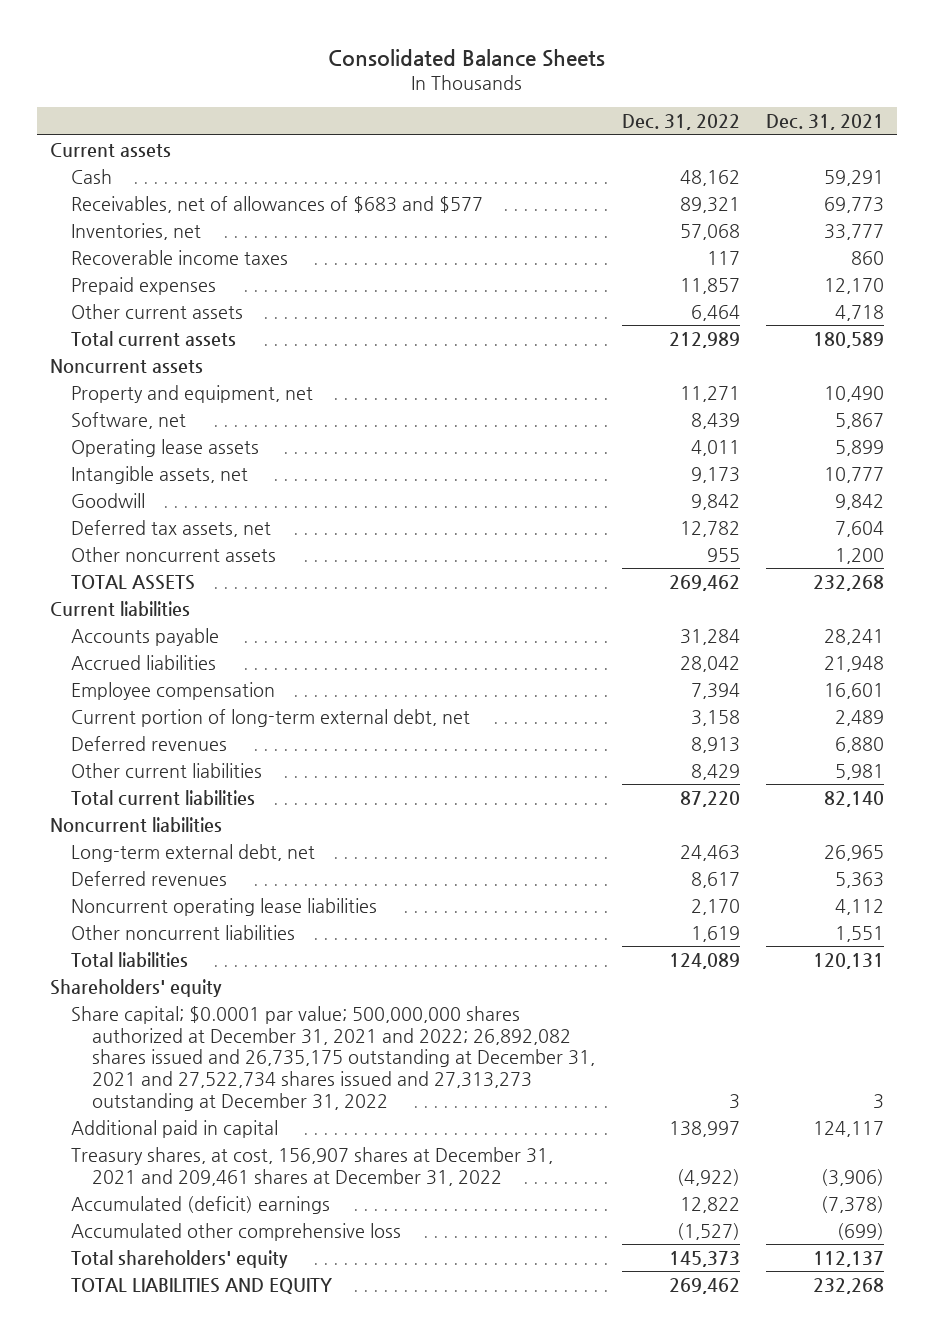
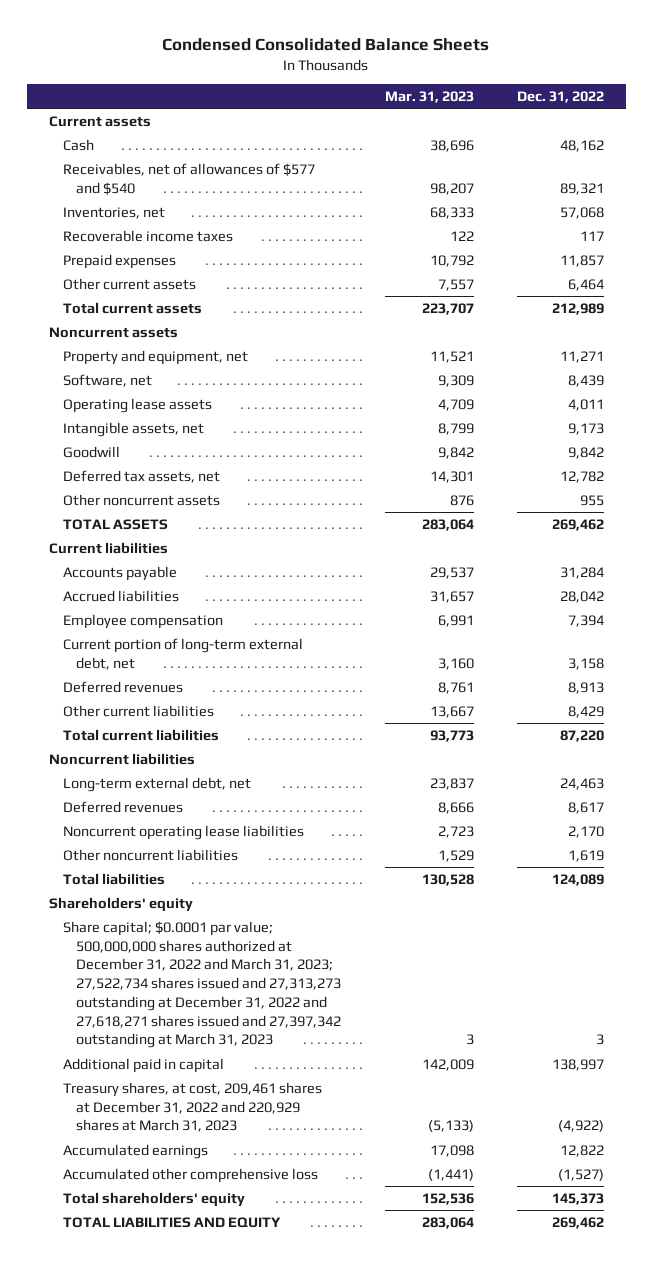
[327,48,605,67] Consolidated Balance Sheets -> [162,37,490,51] Condensed Consolidated Balance Sheets
[766,114,885,131] Dec. 31, 2021 -> none
none -> [384,90,474,103] Mar. 31, 2023
[70,195,483,213] Receivables, net of allowances of $683 and $577 -> [62,162,315,196] Receivables, net of allowances of $577 and $540
[70,1005,596,1112] Share capital; $0.0001 par value; 500,000,000 shares authorized at December 31, 2021 and 2022; 26,892,082 shares issued and 26,735,175 outstanding at December 31, 2021 and 27,522,734 shares issued and 27,313,273 outstanding at December 31, 2022 -> [62,920,342,1049] Share capital; $0.0001 par value; 500,000,000 shares authorized at December 31, 2022 and March 31, 2023; 27,522,734 shares issued and 27,313,273 outstanding at December 31, 2022 and 27,618,271 shares issued and 27,397,342 outstanding at March 31, 2023
[70,1146,553,1186] Treasury shares, at cost, 156,907 shares at December 31, 2021 and 209,461 shares at December 31, 2022 -> [62,1081,322,1133] Treasury shares, at cost, 209,461 shares at December 31, 2022 and 220,929 shares at March 31, 2023
[70,1195,330,1214] Accumulated (deficit) earnings -> [62,1143,208,1159] Accumulated earnings

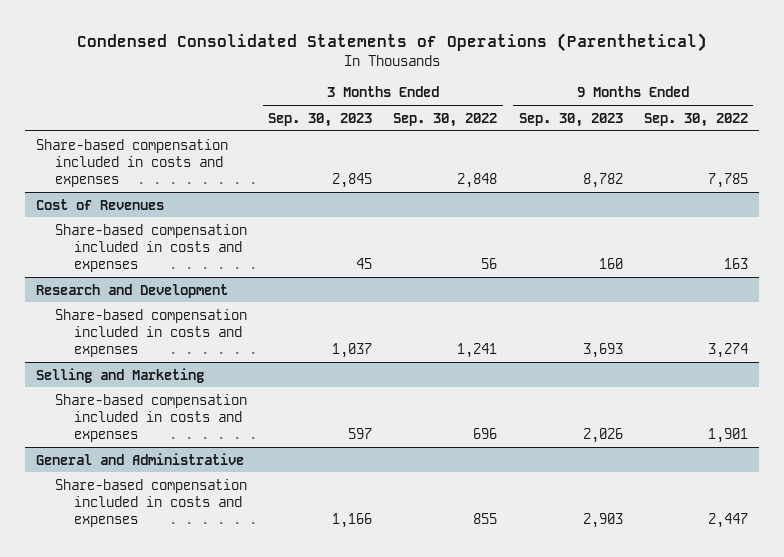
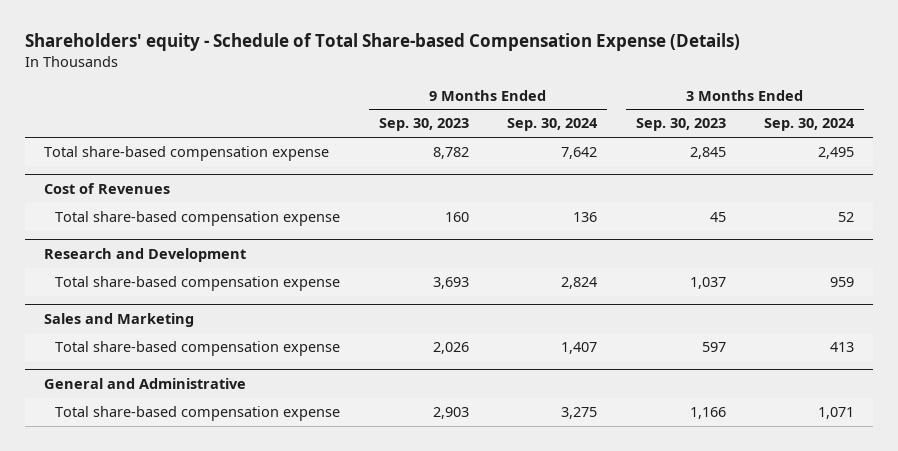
[76,32,707,52] Condensed Consolidated Statements of Operations (Parenthetical) -> [24,33,740,52] Shareholders' equity - Schedule of Total Share-based Compensation Expense (Details)
[393,112,498,127] Sep. 30, 2022 -> none
[643,112,748,127] Sep. 30, 2022 -> none
none -> [507,118,599,132] Sep. 30, 2024
none -> [764,118,856,132] Sep. 30, 2024
[35,138,228,187] Share-based compensation included in costs and expenses -> [43,146,329,162] Total share-based compensation expense
[54,223,247,272] Share-based compensation included in costs and expenses -> [55,211,341,227] Total share-based compensation expense
[54,308,247,357] Share-based compensation included in costs and expenses -> [55,276,341,292] Total share-based compensation expense
[35,367,204,383] Selling and Marketing -> [43,313,194,328] Sales and Marketing
[54,393,247,442] Share-based compensation included in costs and expenses -> [55,341,341,357] Total share-based compensation expense
[54,478,247,527] Share-based compensation included in costs and expenses -> [55,406,341,422] Total share-based compensation expense

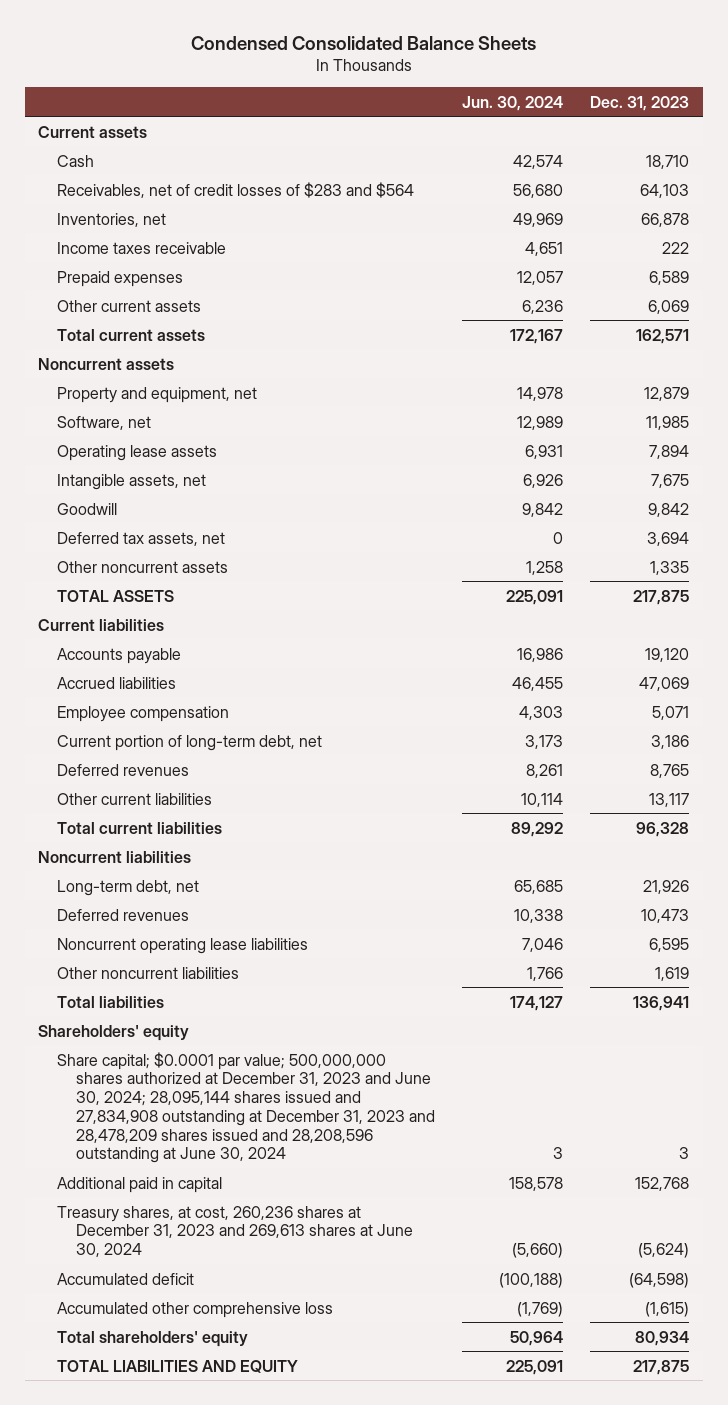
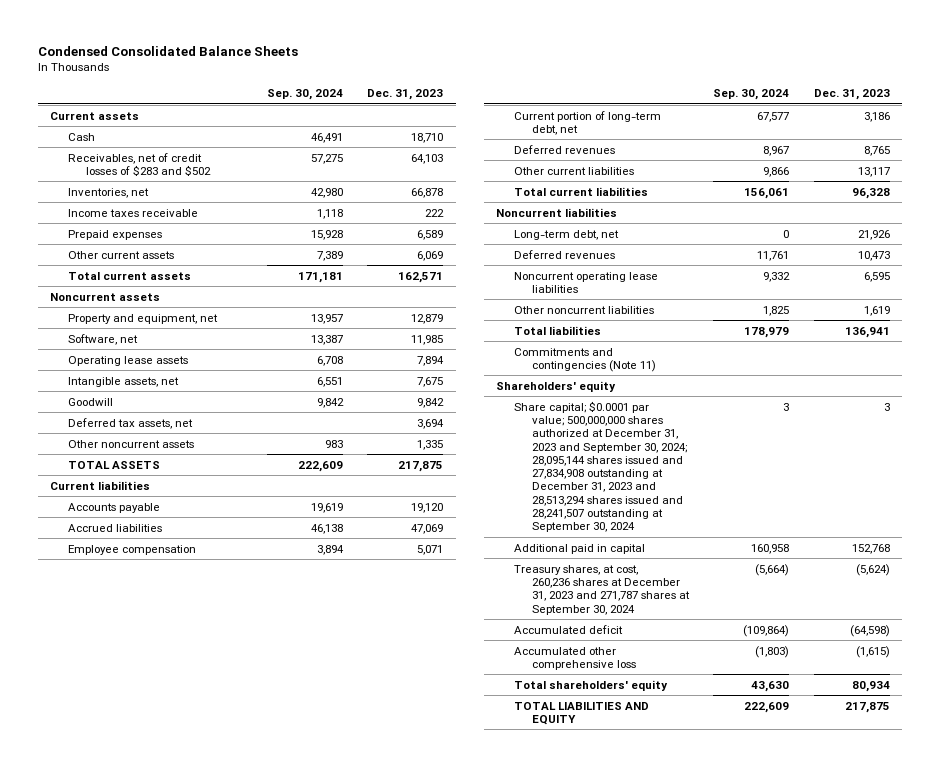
[462,95,564,111] Jun. 30, 2024 -> none
none -> [267,89,344,101] Sep. 30, 2024
[57,181,415,198] Receivables, net of credit losses of $283 and $564 -> [68,152,211,176] Receivables, net of credit losses of $283 and $502
none -> [514,347,656,372] Commitments and contingencies (Note 11)
[57,1051,435,1164] Share capital; $0.0001 par value; 500,000,000 shares authorized at December 31, 2023 and June 30, 2024; 28,095,144 shares issued and 27,834,908 outstanding at December 31, 2023 and 28,478,209 shares issued and 28,208,596 outstanding at June 30, 2024 -> [514,400,687,533] Share capital; $0.0001 par value; 500,000,000 shares authorized at December 31, 2023 and September 30, 2024; 28,095,144 shares issued and 27,834,908 outstanding at December 31, 2023 and 28,513,294 shares issued and 28,241,507 outstanding at September 30, 2024
[57,1205,413,1258] Treasury shares, at cost, 260,236 shares at December 31, 2023 and 269,613 shares at June 30, 2024 -> [514,564,690,615] Treasury shares, at cost, 260,236 shares at December 31, 2023 and 271,787 shares at September 30, 2024

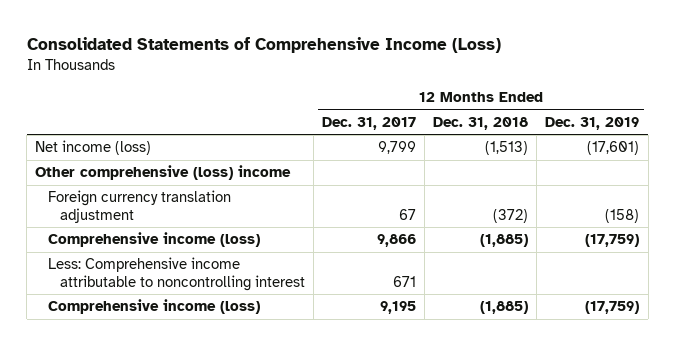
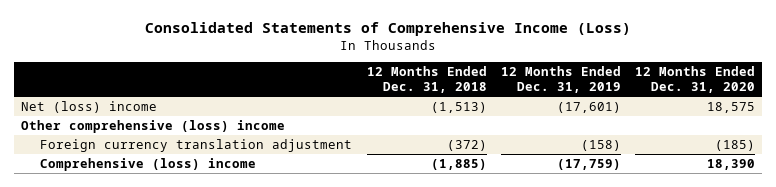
[322,116,417,130] Dec. 31, 2017 -> none
none -> [634,66,755,94] 12 Months Ended Dec. 31, 2020
[35,140,152,156] Net income (loss) -> [21,100,158,113] Net (loss) income
[47,232,260,248] Comprehensive income (loss) -> none
[47,257,306,291] Less: Comprehensive income attributable to noncontrolling interest -> none
[47,299,260,315] Comprehensive income (loss) -> [40,157,257,171] Comprehensive (loss) income

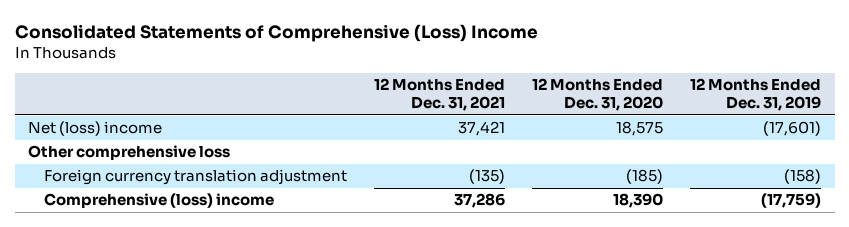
[144,22,631,37] Consolidated Statements of Comprehensive Income (Loss) -> [14,23,538,42] Consolidated Statements of Comprehensive (Loss) Income
[366,66,487,94] 12 Months Ended Dec. 31, 2018 -> none
none -> [374,77,506,112] 12 Months Ended Dec. 31, 2021
[21,119,286,133] Other comprehensive (loss) income -> [28,145,231,161] Other comprehensive loss

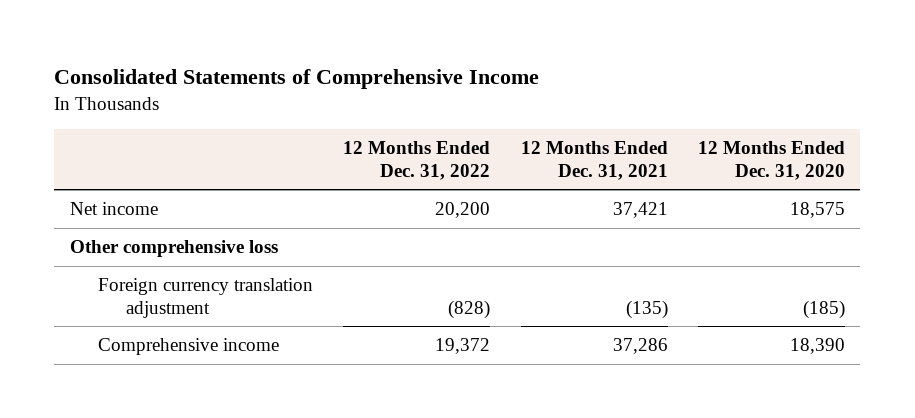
[14,23,538,42] Consolidated Statements of Comprehensive (Loss) Income -> [54,69,540,90] Consolidated Statements of Comprehensive Income
[690,77,822,112] 12 Months Ended Dec. 31, 2019 -> none
none -> [343,140,491,180] 12 Months Ended Dec. 31, 2022
[28,121,163,137] Net (loss) income -> [69,201,158,215] Net income
[44,193,275,209] Comprehensive (loss) income -> [97,337,279,355] Comprehensive income

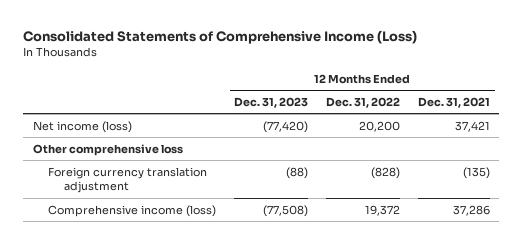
[54,69,540,90] Consolidated Statements of Comprehensive Income -> [23,29,418,44] Consolidated Statements of Comprehensive Income (Loss)
[698,140,846,180] 12 Months Ended Dec. 31, 2020 -> none
none -> [234,97,309,109] Dec. 31, 2023
[69,201,158,215] Net income -> [32,120,132,133] Net income (loss)
[97,337,279,355] Comprehensive income -> [48,204,217,217] Comprehensive income (loss)

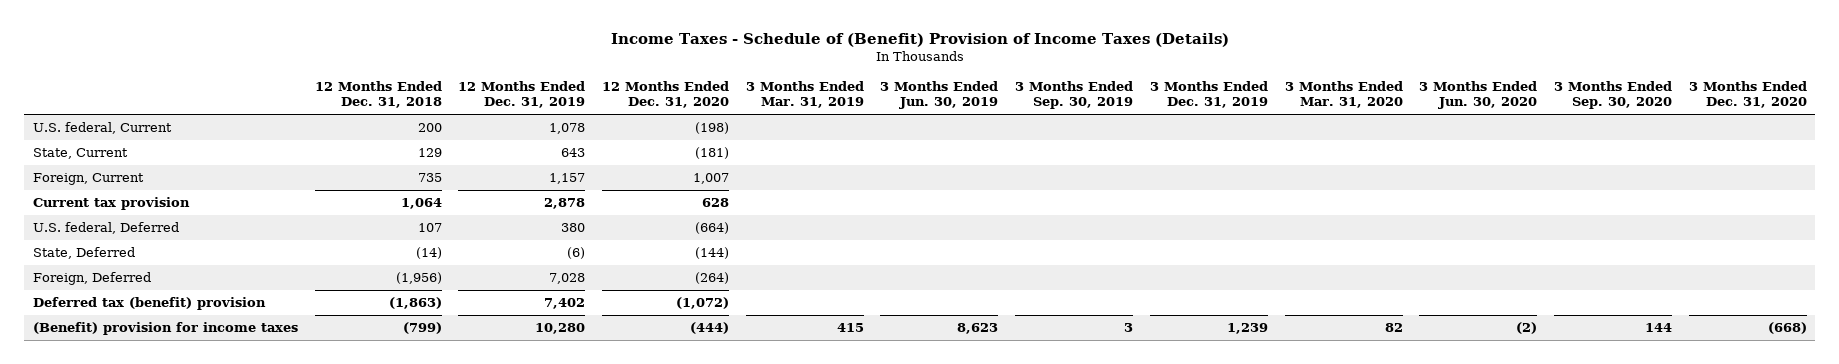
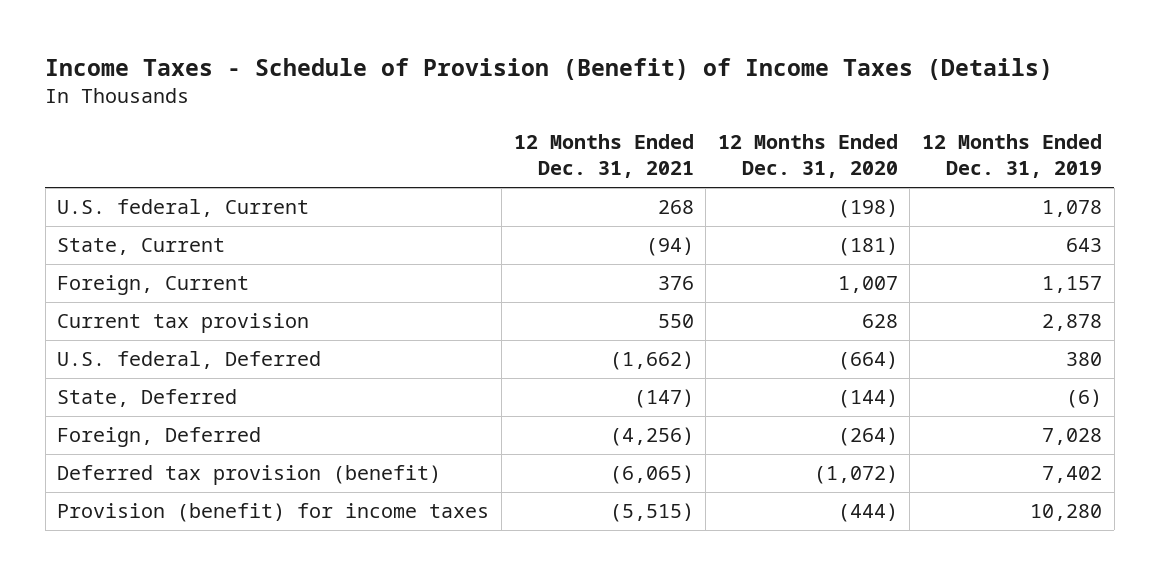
[610,33,1229,48] Income Taxes - Schedule of (Benefit) Provision of Income Taxes (Details) -> [45,58,1054,81] Income Taxes - Schedule of Provision (Benefit) of Income Taxes (Details)
[314,81,442,109] 12 Months Ended Dec. 31, 2018 -> none
[745,81,864,109] 3 Months Ended Mar. 31, 2019 -> none
[880,81,999,110] 3 Months Ended Jun. 30, 2019 -> none
[1015,81,1134,110] 3 Months Ended Sep. 30, 2019 -> none
[1149,81,1268,109] 3 Months Ended Dec. 31, 2019 -> none
[1284,81,1403,109] 3 Months Ended Mar. 31, 2020 -> none
[1419,81,1538,110] 3 Months Ended Jun. 30, 2020 -> none
[1553,81,1672,110] 3 Months Ended Sep. 30, 2020 -> none
[1688,81,1807,109] 3 Months Ended Dec. 31, 2020 -> none
none -> [513,134,694,179] 12 Months Ended Dec. 31, 2021
[32,297,266,311] Deferred tax (benefit) provision -> [57,465,442,486] Deferred tax provision (benefit)
[32,322,298,336] (Benefit) provision for income taxes -> [57,503,490,523] Provision (benefit) for income taxes

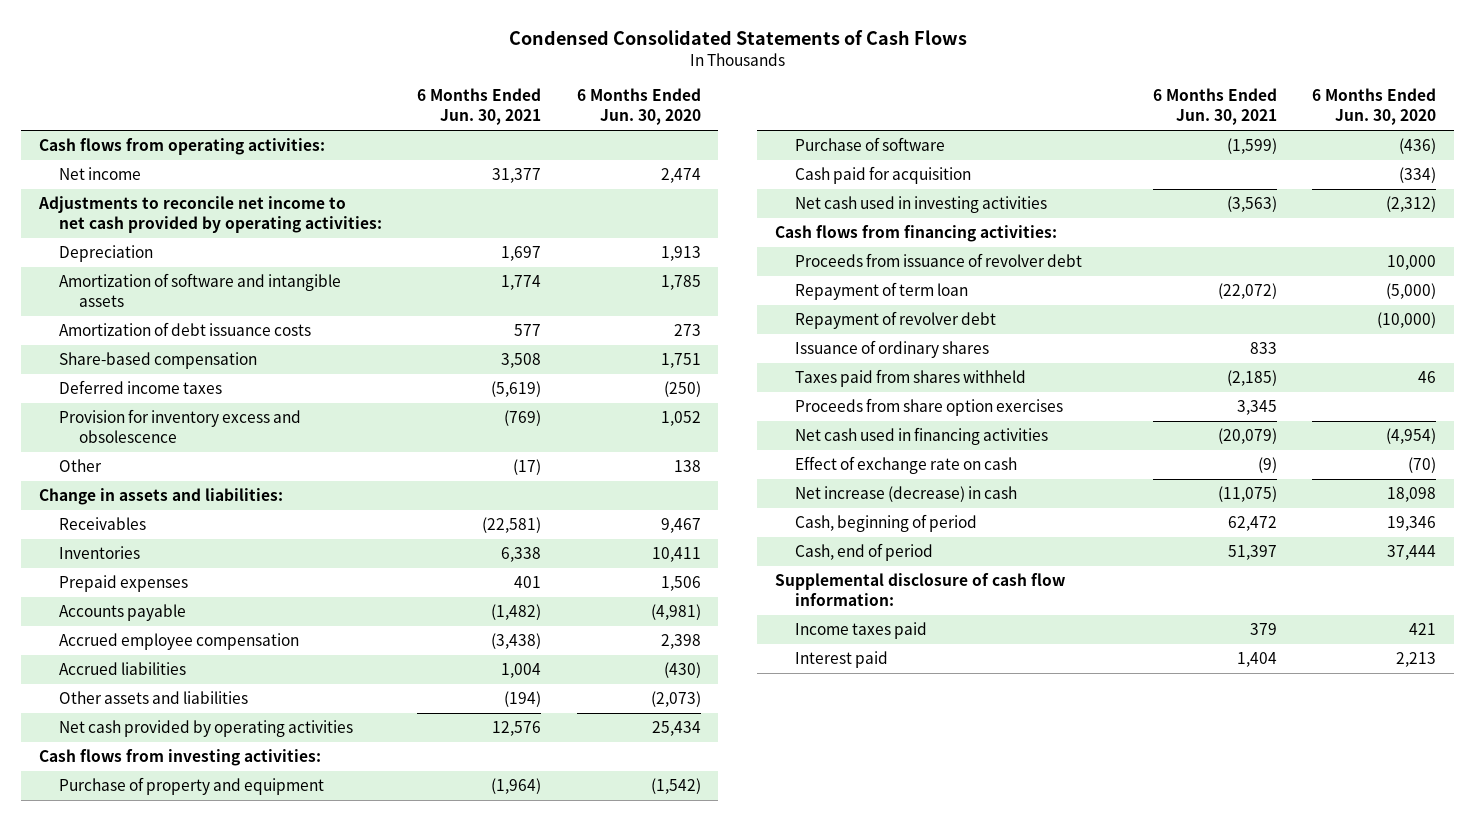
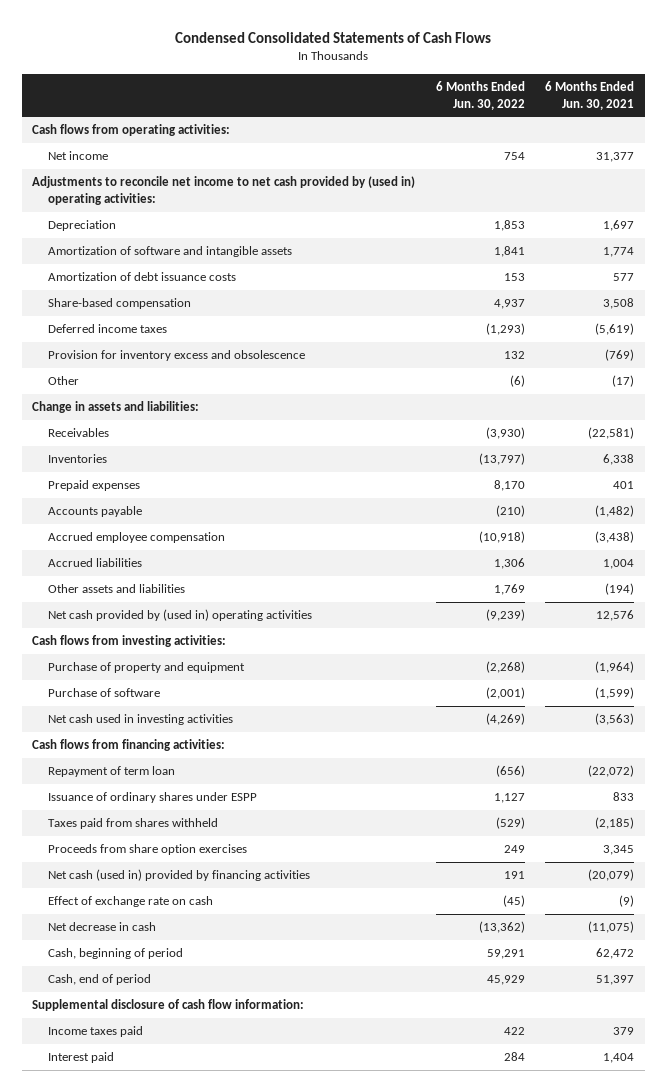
[576,88,701,126] 6 Months Ended Jun. 30, 2020 -> none
none -> [435,81,525,110] 6 Months Ended Jun. 30, 2022
[37,196,382,234] Adjustments to reconcile net income to net cash provided by operating activities: -> [32,176,416,205] Adjustments to reconcile net income to net cash provided by (used in) operating activities:
[58,720,353,738] Net cash provided by operating activities -> [47,609,312,622] Net cash provided by (used in) operating activities
[794,166,971,185] Cash paid for acquisition -> none
[794,253,1082,268] Proceeds from issuance of revolver debt -> none
[794,311,996,330] Repayment of revolver debt -> none
[794,340,989,359] Issuance of ordinary shares -> [47,792,257,804] Issuance of ordinary shares under ESPP
[794,427,1048,446] Net cash used in financing activities -> [47,869,310,882] Net cash (used in) provided by financing activities
[794,486,1017,503] Net increase (decrease) in cash -> [47,922,156,932] Net decrease in cash

